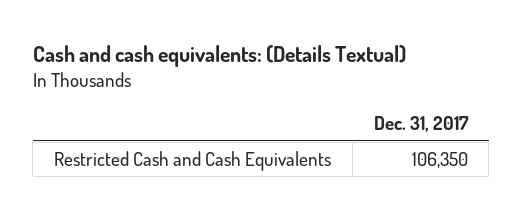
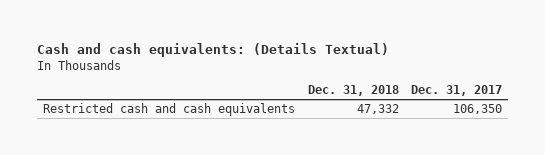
none -> [307,85,399,97] Dec. 31, 2018
[54,151,332,172] Restricted Cash and Cash Equivalents -> [42,103,295,117] Restricted cash and cash equivalents

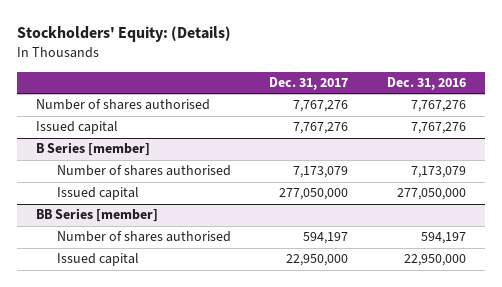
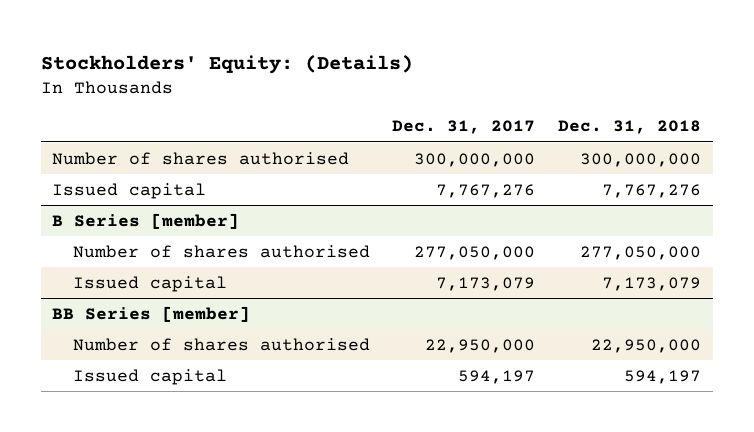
[386,76,466,90] Dec. 31, 2016 -> none
none -> [558,120,702,135] Dec. 31, 2018
[293,100,349,113] 7,767,276 -> [414,152,536,167] 300,000,000
[293,166,349,179] 7,173,079 -> [414,245,536,260] 277,050,000
[279,188,349,201] 277,050,000 -> [436,276,536,291] 7,173,079
[303,232,349,245] 594,197 -> [425,338,536,353] 22,950,000
[286,254,349,267] 22,950,000 -> [458,369,536,384] 594,197

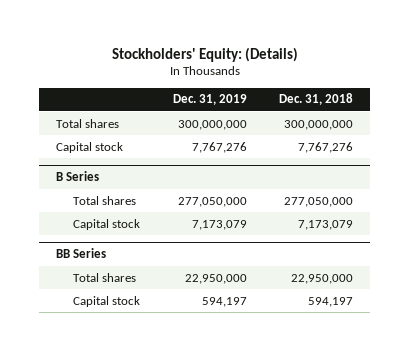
[392,120,536,135] Dec. 31, 2017 -> none
none -> [172,94,247,106] Dec. 31, 2019
[52,151,350,165] Number of shares authorised -> [55,118,119,128] Total shares
[52,182,207,199] Issued capital -> [55,141,123,153] Capital stock
[52,212,240,229] B Series [member] -> [55,171,99,182] B Series
[72,244,370,258] Number of shares authorised -> [73,195,137,205] Total shares
[72,275,227,292] Issued capital -> [73,218,141,230] Capital stock
[52,305,251,322] BB Series [member] -> [55,248,106,259] BB Series
[72,337,370,351] Number of shares authorised -> [73,272,137,282] Total shares
[72,368,227,385] Issued capital -> [73,295,141,307] Capital stock

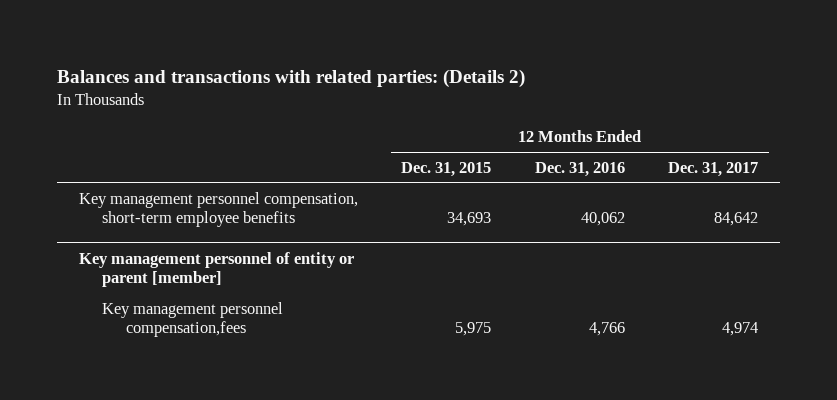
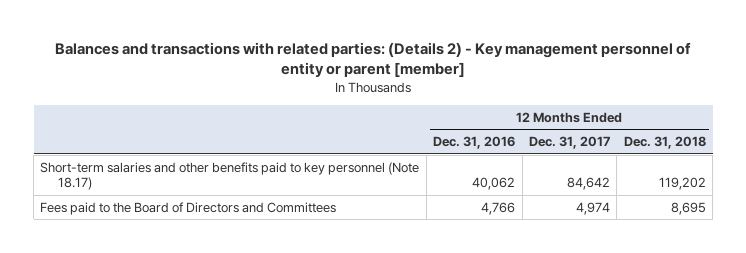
[57,68,526,88] Balances and transactions with related parties: (Details 2) -> [55,41,692,78] Balances and transactions with related parties: (Details 2) - Key management personnel of entity or parent [member]
[401,161,492,177] Dec. 31, 2015 -> none
none -> [623,136,706,150] Dec. 31, 2018
[79,251,355,288] Key management personnel of entity or parent [member] -> none
[79,191,359,228] Key management personnel compensation, short-term employee benefits -> [40,161,420,191] Short-term salaries and other benefits paid to key personnel (Note 18.17)
[102,301,284,338] Key management personnel compensation,fees -> [40,201,337,215] Fees paid to the Board of Directors and Committees

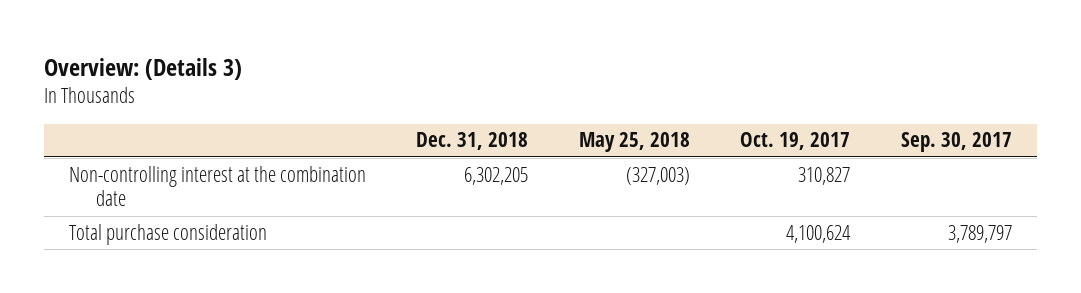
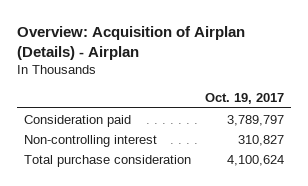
[43,57,242,80] Overview: (Details 3) -> [16,25,245,61] Overview: Acquisition of Airplan (Details) - Airplan
[416,132,529,151] Dec. 31, 2018 -> none
[578,132,690,153] May 25, 2018 -> none
[900,132,1012,153] Sep. 30, 2017 -> none
none -> [24,114,132,127] Consideration paid
[68,165,366,207] Non-controlling interest at the combination date -> [24,134,158,147] Non-controlling interest

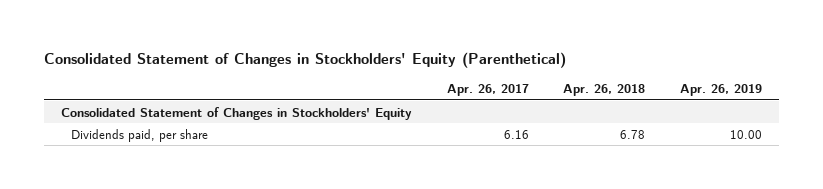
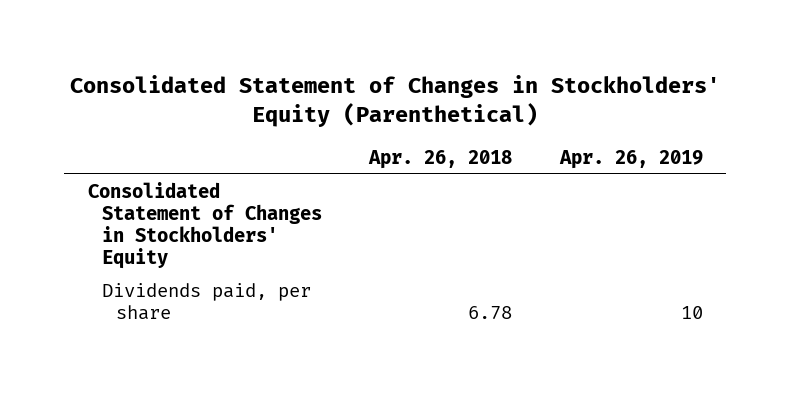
[446,84,529,97] Apr. 26, 2017 -> none
[730,129,763,139] 10.00 -> [680,306,703,320] 10

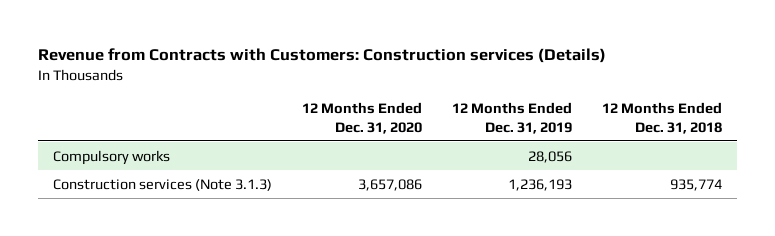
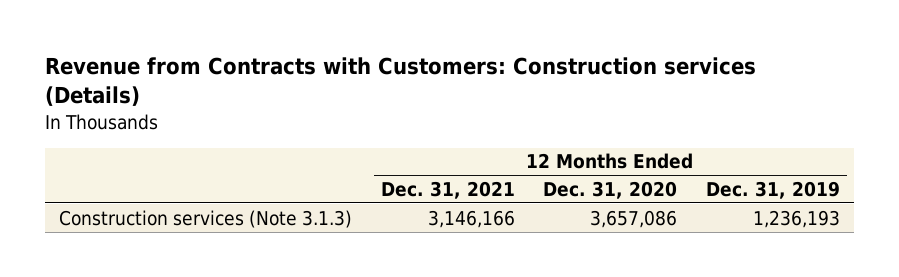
[602,102,723,134] 12 Months Ended Dec. 31, 2018 -> none
none -> [380,180,515,199] Dec. 31, 2021
[52,149,170,165] Compulsory works -> none

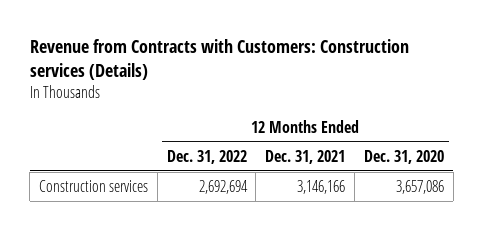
[706,180,841,199] Dec. 31, 2019 -> none
none -> [166,149,247,164] Dec. 31, 2022
[59,209,353,228] Construction services (Note 3.1.3) -> [38,179,148,192] Construction services

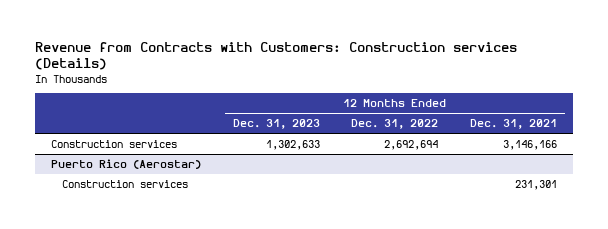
[363,149,444,164] Dec. 31, 2020 -> none
none -> [232,119,320,130] Dec. 31, 2023
none -> [50,159,201,170] Puerto Rico (Aerostar)
none -> [61,180,188,189] Construction services

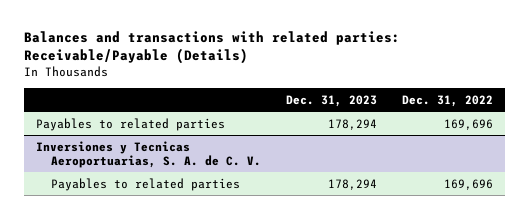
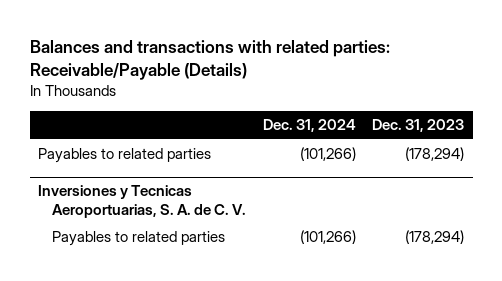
[401,94,493,107] Dec. 31, 2022 -> none
none -> [262,119,356,133] Dec. 31, 2024
[327,118,377,130] 178,294 -> [405,147,465,162] (178,294)
[327,178,377,190] 178,294 -> [405,230,465,245] (178,294)

